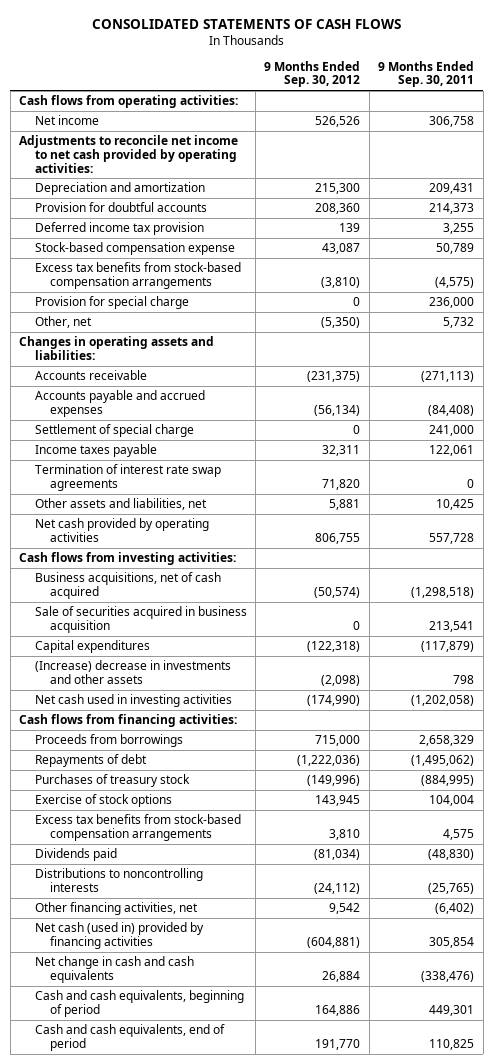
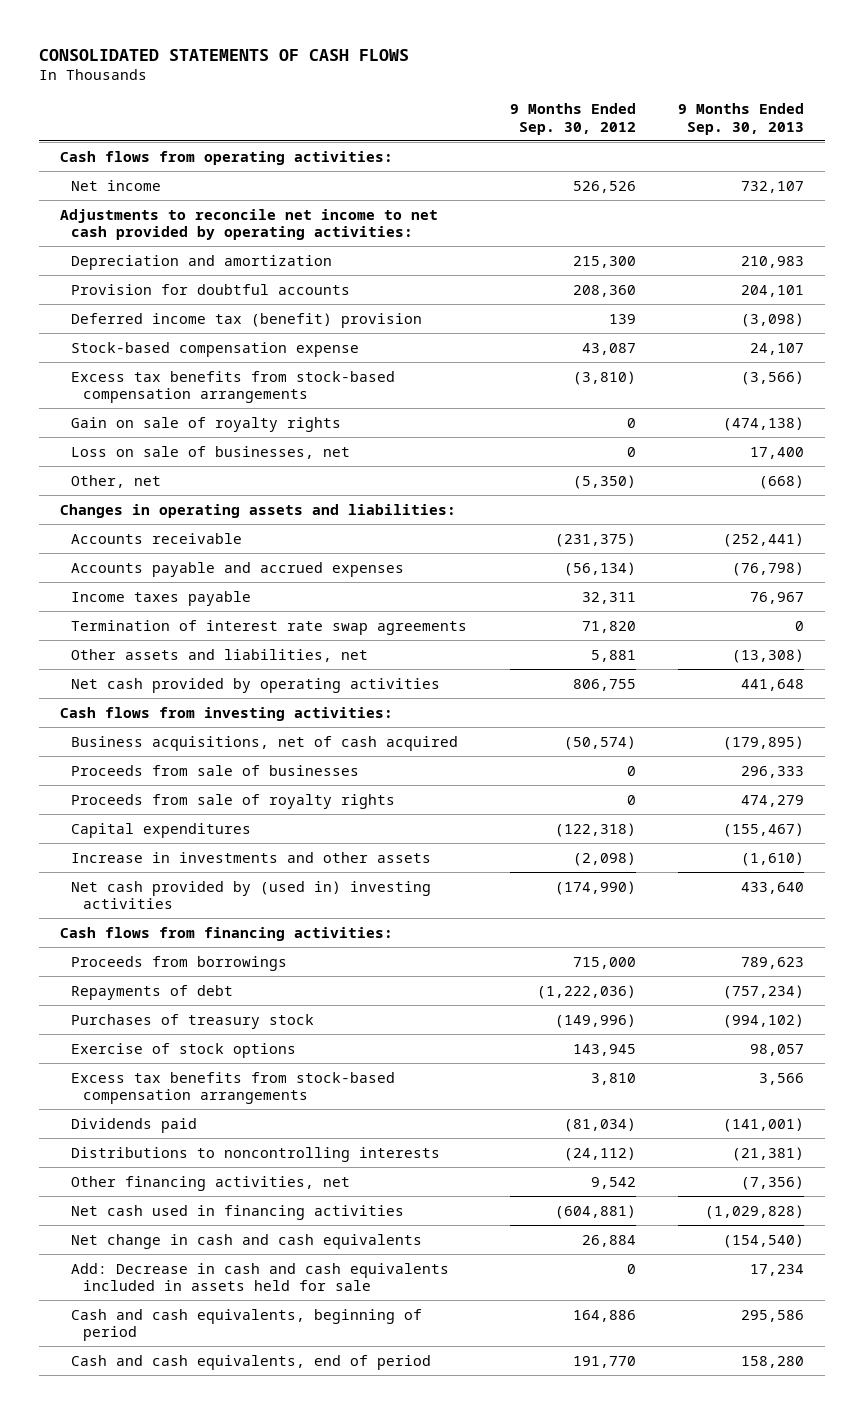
[378,60,475,88] 9 Months Ended Sep. 30, 2011 -> none
none -> [677,103,804,135] 9 Months Ended Sep. 30, 2013
[34,222,204,236] Deferred income tax provision -> [71,312,423,328] Deferred income tax (benefit) provision
[34,296,189,310] Provision for special charge -> none
none -> [71,416,342,432] Gain on sale of royalty rights
none -> [71,445,351,459] Loss on sale of businesses, net
[34,424,194,438] Settlement of special charge -> none
[34,606,247,633] Sale of securities acquired in business acquisition -> none
none -> [71,764,360,776] Proceeds from sale of businesses
none -> [71,793,396,809] Proceeds from sale of royalty rights
[34,660,231,684] (Increase) decrease in investments and other assets -> [71,851,432,863] Increase in investments and other assets
[34,694,232,708] Net cash used in investing activities -> [71,880,432,910] Net cash provided by (used in) investing activities
[34,922,204,949] Net cash (used in) provided by financing activities -> [71,1204,405,1220] Net cash used in financing activities
none -> [71,1262,450,1292] Add: Decrease in cash and cash equivalents included in assets held for sale

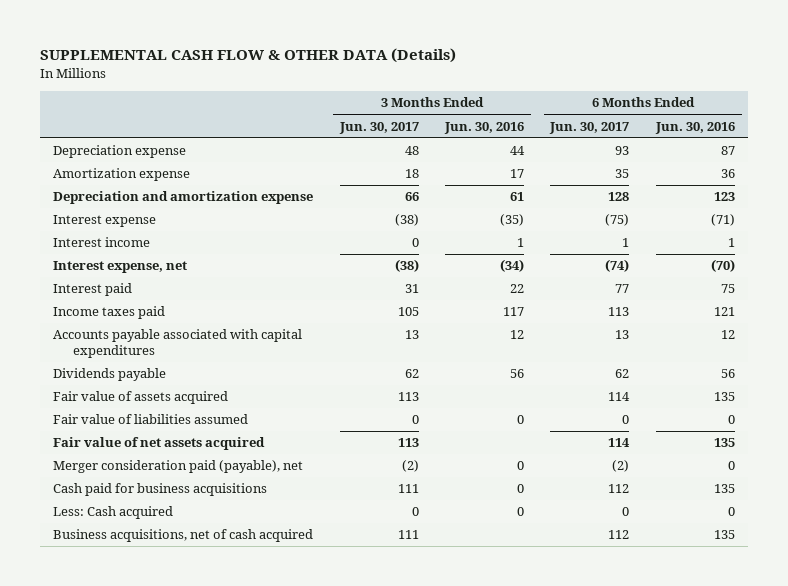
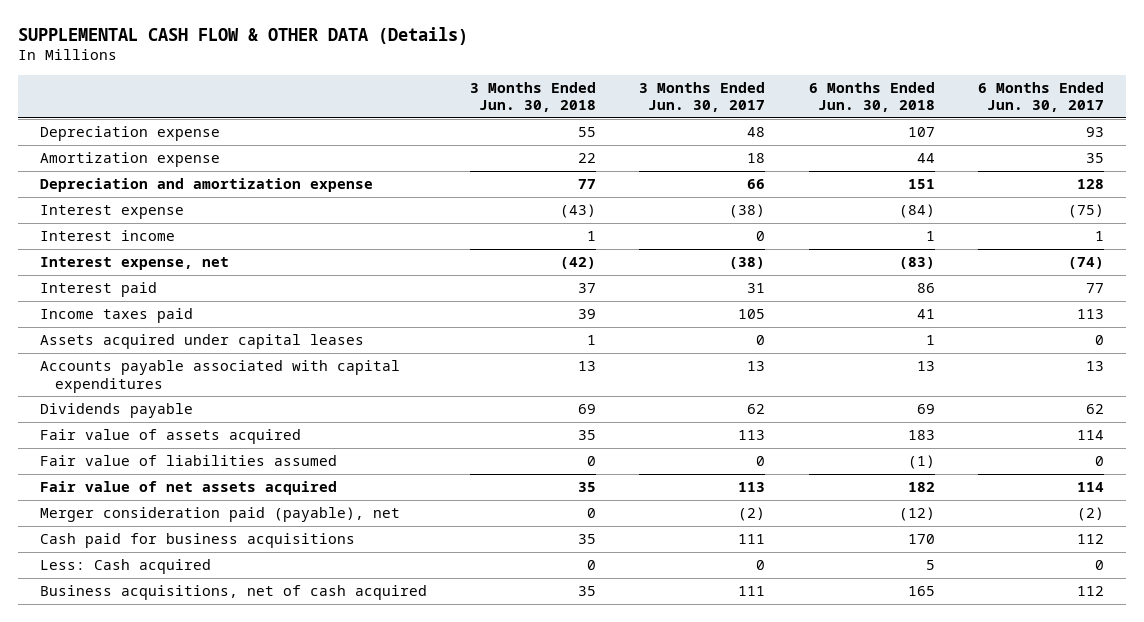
[443,121,524,134] Jun. 30, 2016 -> none
[654,121,735,134] Jun. 30, 2016 -> none
none -> [469,81,596,113] 3 Months Ended Jun. 30, 2018
none -> [808,81,935,113] 6 Months Ended Jun. 30, 2018
none -> [39,334,364,350] Assets acquired under capital leases

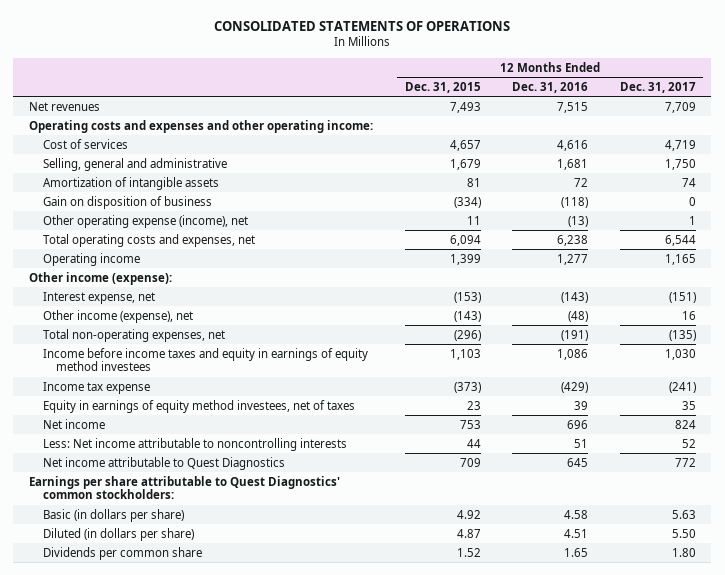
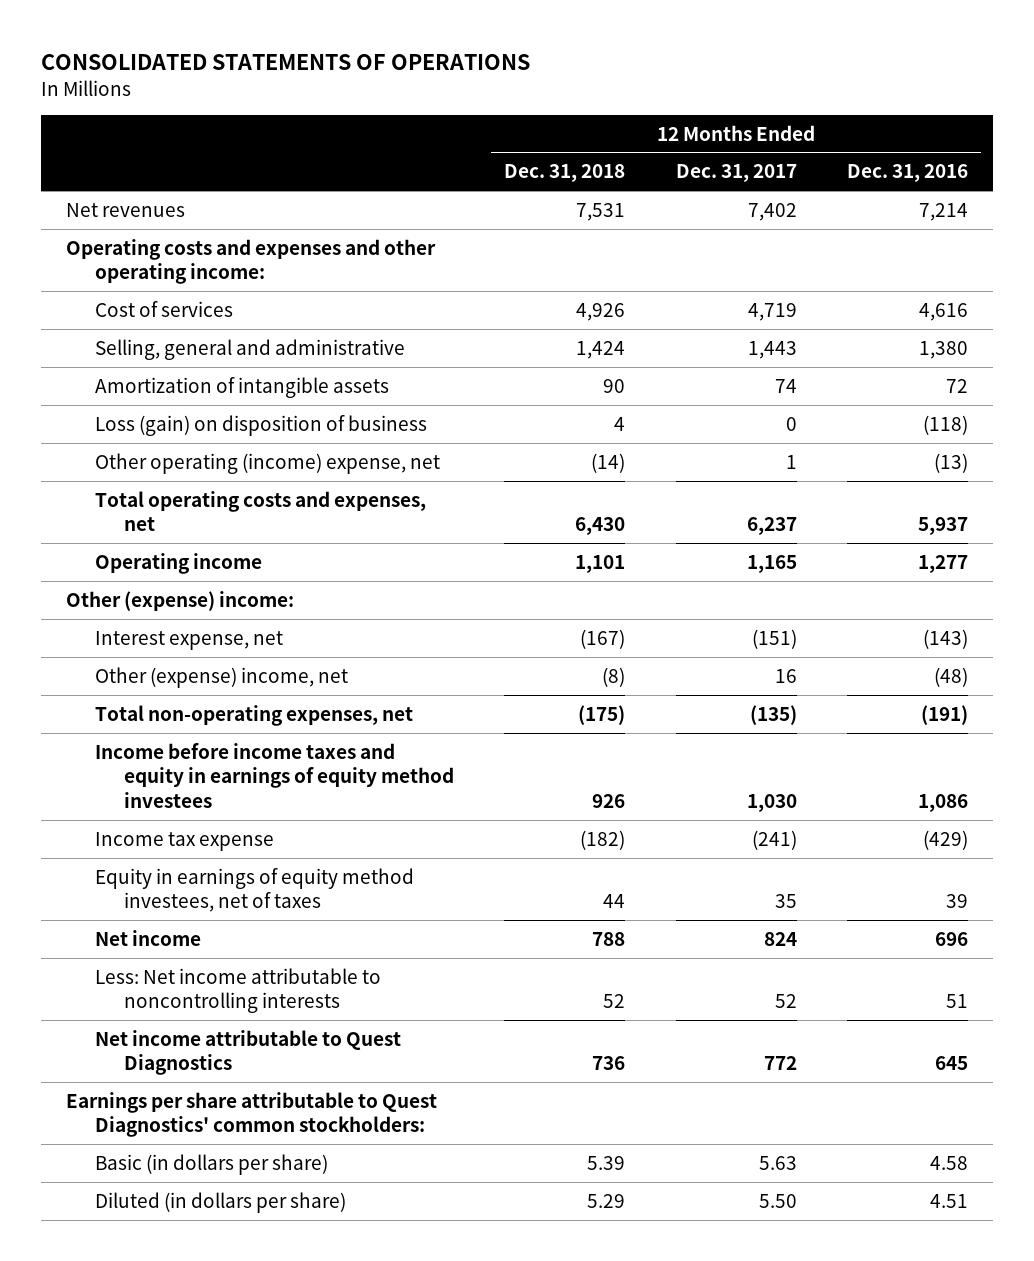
[404,81,481,93] Dec. 31, 2015 -> none
none -> [504,164,626,183] Dec. 31, 2018
[557,101,589,113] 7,515 -> [919,202,969,221] 7,214
[664,101,696,113] 7,709 -> [747,202,797,221] 7,402
[557,158,589,170] 1,681 -> [919,340,969,359] 1,380
[664,158,696,170] 1,750 -> [747,340,797,359] 1,443
[42,195,212,209] Gain on disposition of business -> [94,414,427,436] Loss (gain) on disposition of business
[42,214,248,228] Other operating expense (income), net -> [94,452,440,474] Other operating (income) expense, net
[557,234,589,246] 6,238 -> [918,517,969,536] 5,937
[664,234,696,246] 6,544 -> [746,517,797,536] 6,237
[28,271,172,285] Other income (expense): -> [66,590,295,611] Other (expense) income:
[42,309,193,323] Other income (expense), net -> [94,666,348,688] Other (expense) income, net
[42,546,202,560] Dividends per common share -> none

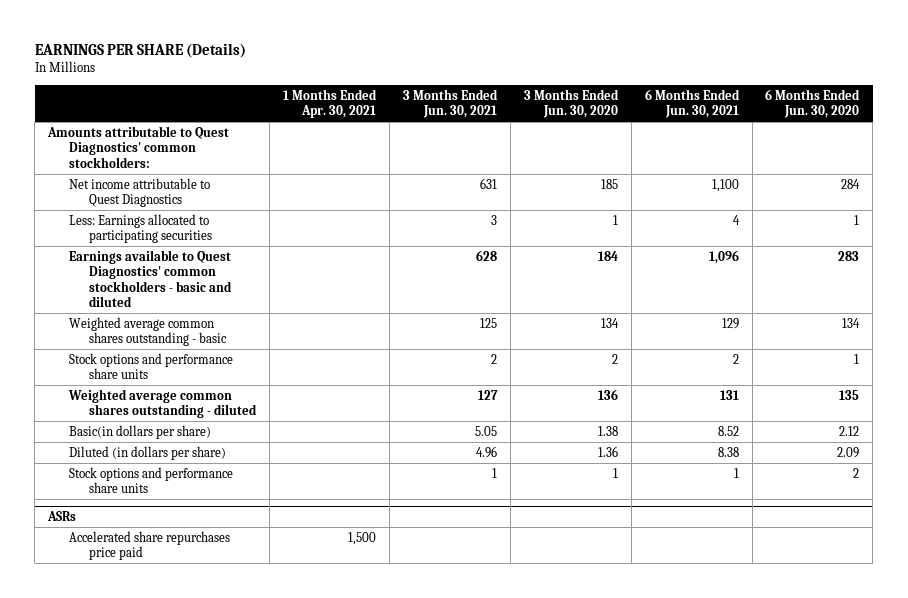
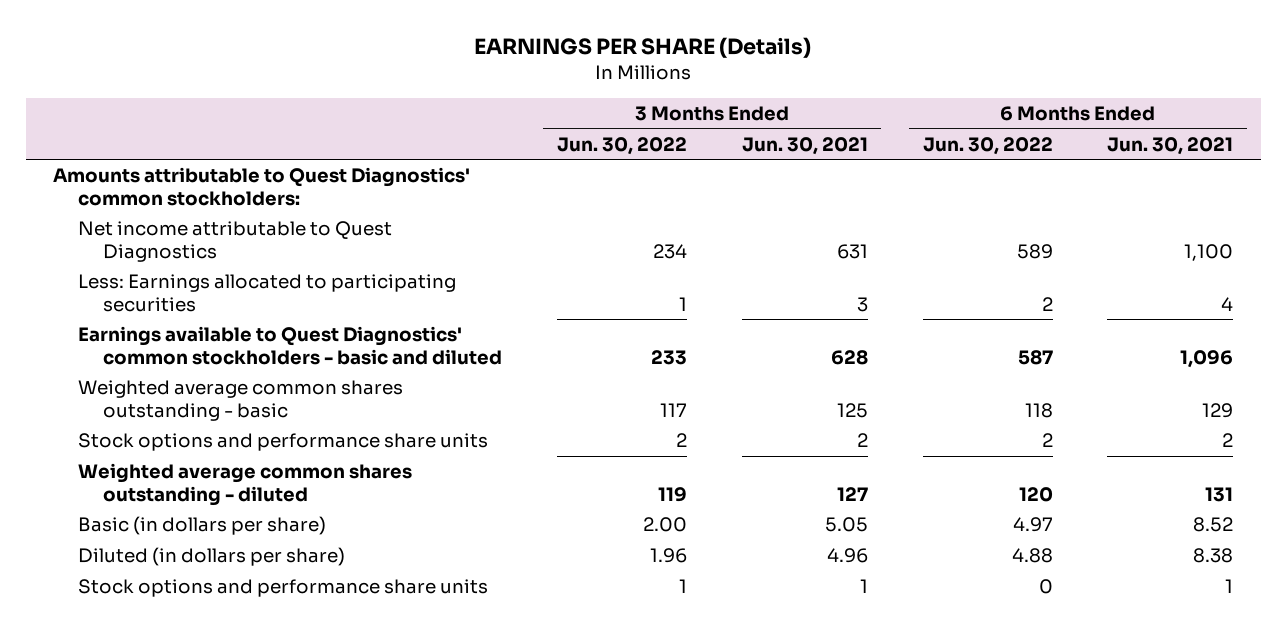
[282,88,377,119] 1 Months Ended Apr. 30, 2021 -> none
[523,88,619,119] 3 Months Ended Jun. 30, 2020 -> none
[765,88,861,119] 6 Months Ended Jun. 30, 2020 -> none
none -> [556,136,687,155] Jun. 30, 2022
none -> [922,136,1053,155] Jun. 30, 2022
[68,424,211,439] Basic(in dollars per share) -> [78,516,327,536] Basic (in dollars per share)
[47,511,77,522] ASRs -> none
[68,530,230,561] Accelerated share repurchases price paid -> none

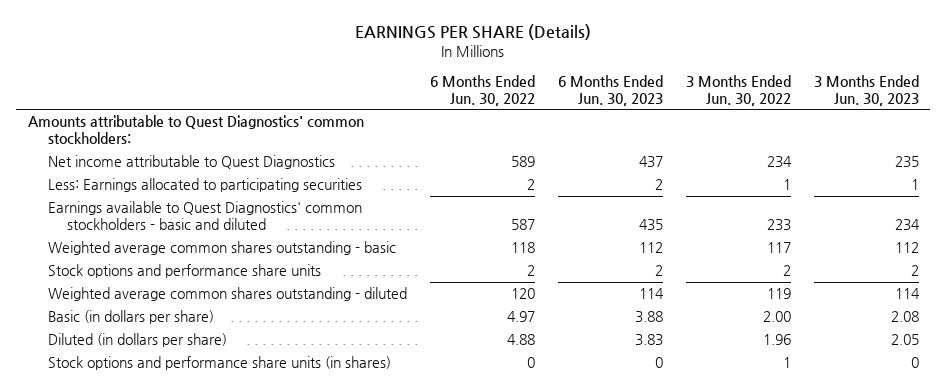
[741,136,868,155] Jun. 30, 2021 -> none
[1107,136,1234,155] Jun. 30, 2021 -> none
none -> [557,74,663,106] 6 Months Ended Jun. 30, 2023
none -> [813,74,919,106] 3 Months Ended Jun. 30, 2023
[78,579,489,598] Stock options and performance share units -> [47,356,391,371] Stock options and performance share units (in shares)

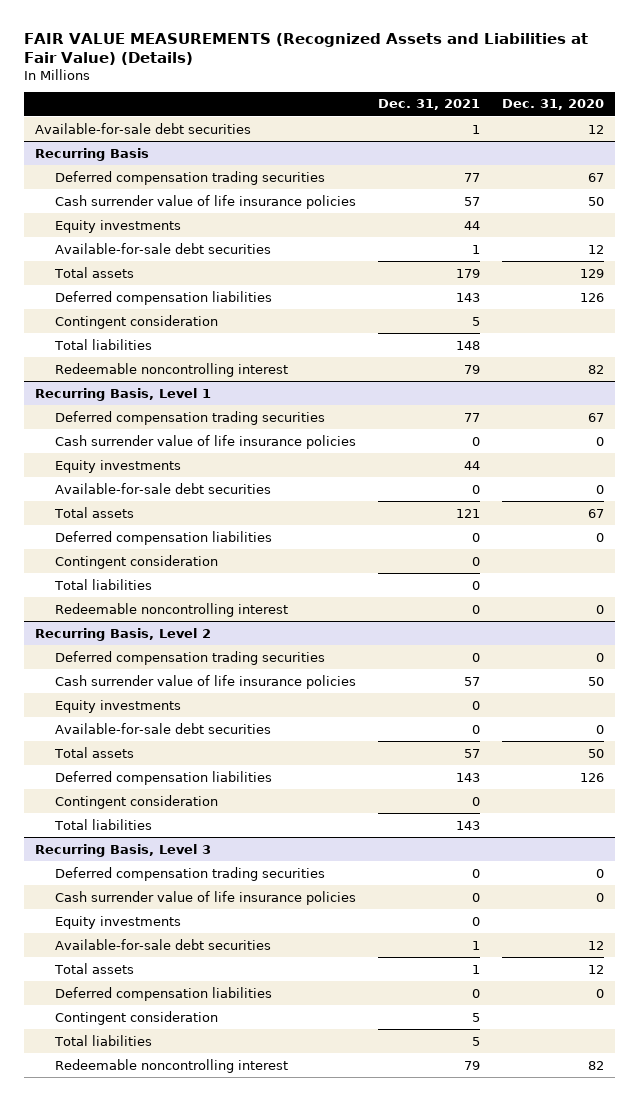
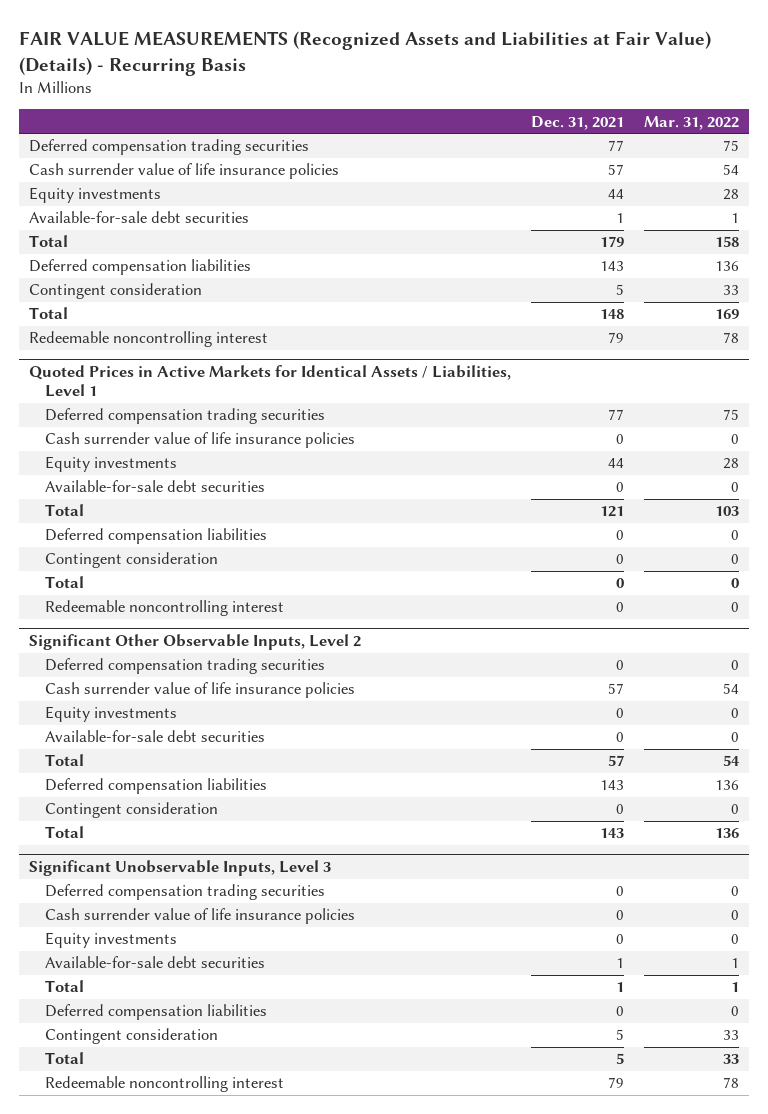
[24,32,589,65] FAIR VALUE MEASUREMENTS (Recognized Assets and Liabilities at Fair Value) (Details) -> [19,31,712,76] FAIR VALUE MEASUREMENTS (Recognized Assets and Liabilities at Fair Value) (Details) - Recurring Basis
[501,99,604,111] Dec. 31, 2020 -> none
none -> [643,115,739,130] Mar. 31, 2022
[35,122,252,134] Available-for-sale debt securities -> none
[35,147,150,161] Recurring Basis -> none
[53,266,134,278] Total assets -> [29,235,69,248] Total
[53,338,152,350] Total liabilities -> [29,307,69,320] Total
[35,387,212,401] Recurring Basis, Level 1 -> none
none -> [29,364,512,397] Quoted Prices in Active Markets for Identical Assets / Liabilities, Level 1
[53,506,134,518] Total assets -> [45,504,85,517] Total
[53,578,152,590] Total liabilities -> [45,576,85,589] Total
[35,627,212,641] Recurring Basis, Level 2 -> none
none -> [29,633,362,650] Significant Other Observable Inputs, Level 2
[53,746,134,758] Total assets -> [45,754,85,767] Total
[35,843,212,857] Recurring Basis, Level 3 -> none
[53,818,152,830] Total liabilities -> [45,826,85,839] Total
none -> [29,859,332,876] Significant Unobservable Inputs, Level 3
[53,962,134,974] Total assets -> [45,980,85,993] Total
[53,1034,152,1046] Total liabilities -> [45,1052,85,1065] Total

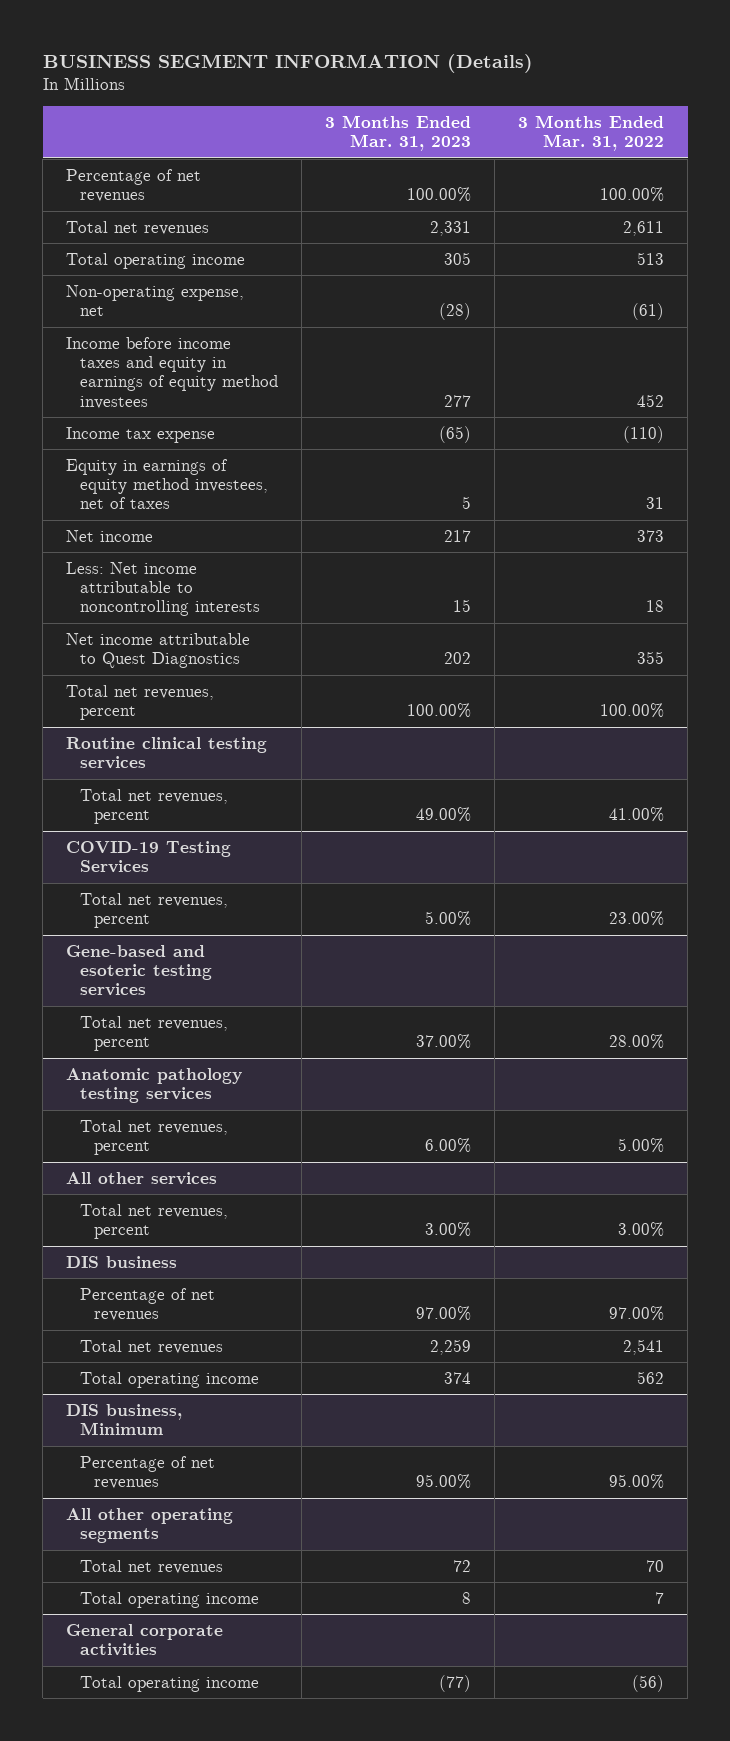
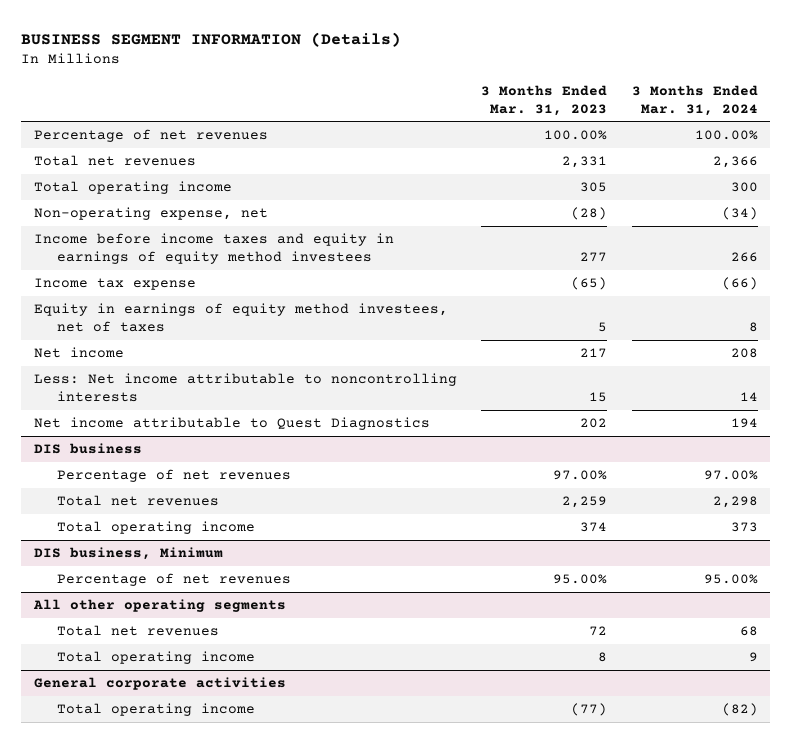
[518,115,665,152] 3 Months Ended Mar. 31, 2022 -> none
none -> [631,85,758,116] 3 Months Ended Mar. 31, 2024
[66,684,215,721] Total net revenues, percent -> none
[66,736,268,770] Routine clinical testing services -> none
[80,788,229,825] Total net revenues, percent -> none
[66,840,232,874] COVID-19 Testing Services -> none
[80,892,229,929] Total net revenues, percent -> none
[66,944,213,997] Gene-based and esoteric testing services -> none
[80,1015,229,1052] Total net revenues, percent -> none
[66,1067,243,1104] Anatomic pathology testing services -> none
[80,1119,229,1156] Total net revenues, percent -> none
[66,1171,218,1185] All other services -> none
[80,1203,229,1240] Total net revenues, percent -> none

